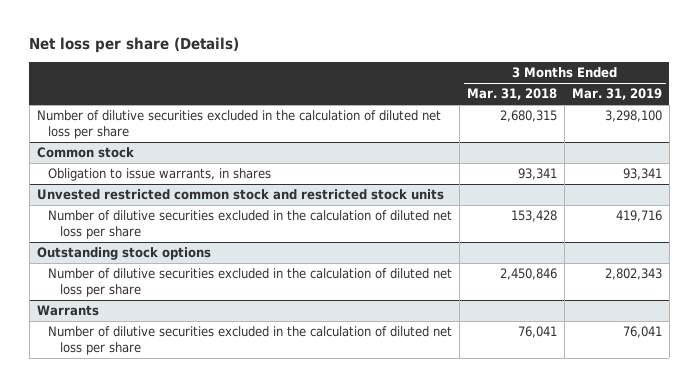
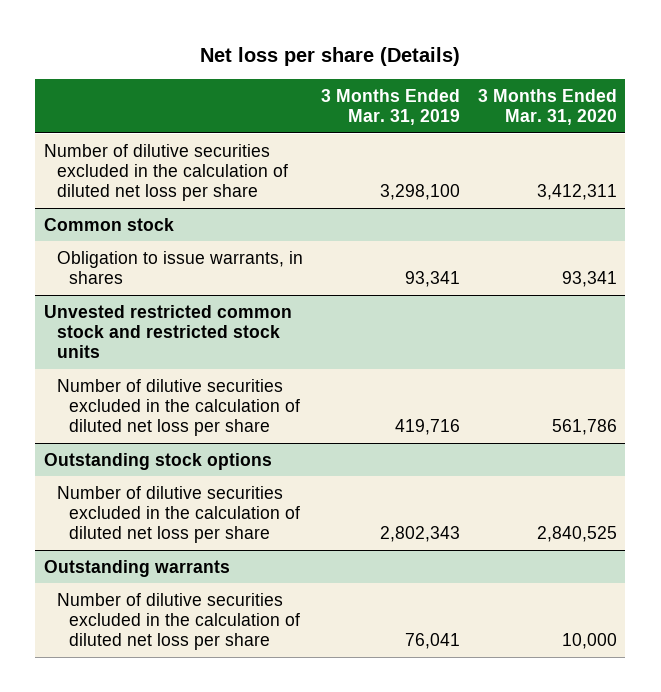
[467,88,558,101] Mar. 31, 2018 -> none
none -> [477,88,617,126] 3 Months Ended Mar. 31, 2020
[36,305,99,317] Warrants -> [44,559,231,577] Outstanding warrants

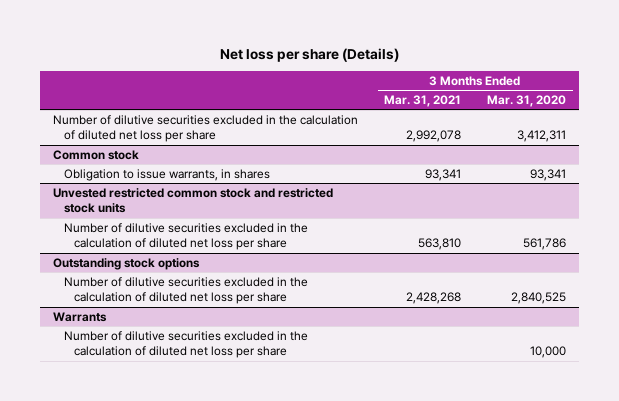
[320,88,460,126] 3 Months Ended Mar. 31, 2019 -> none
none -> [384,94,462,107] Mar. 31, 2021
[44,559,231,577] Outstanding warrants -> [52,311,107,322] Warrants

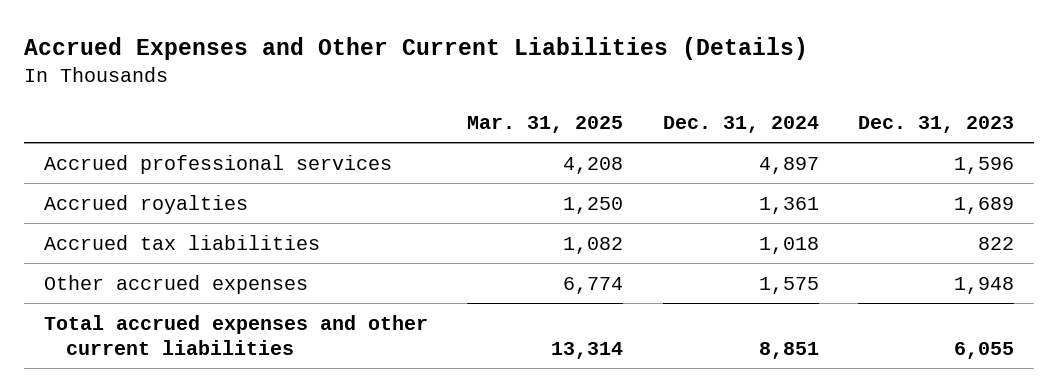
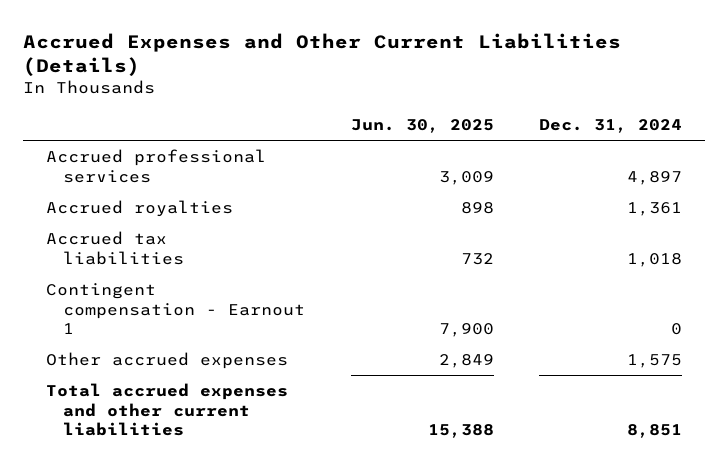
[467,115,624,133] Mar. 31, 2025 -> none
[858,115,1015,133] Dec. 31, 2023 -> none
none -> [350,118,494,133] Jun. 30, 2025
none -> [46,283,306,334] Contingent compensation - Earnout 1

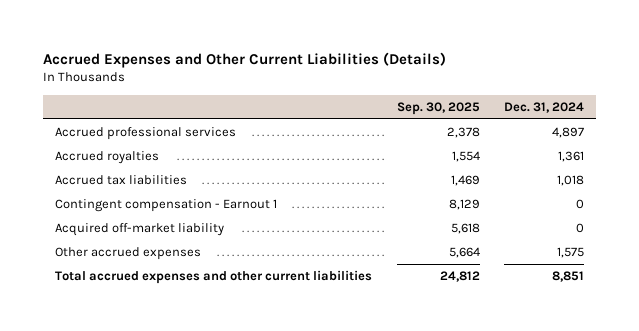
[350,118,494,133] Jun. 30, 2025 -> none
none -> [396,101,480,115] Sep. 30, 2025
none -> [55,223,225,237] Acquired off-market liability

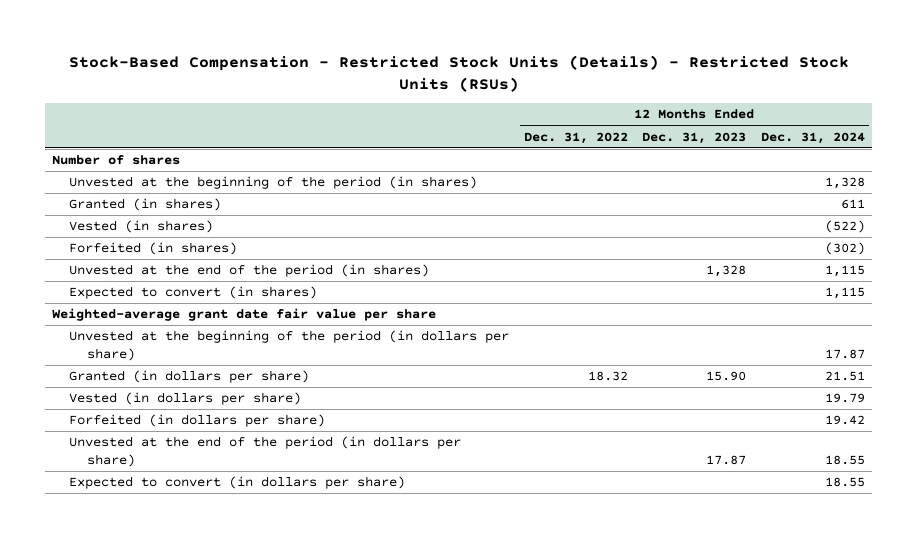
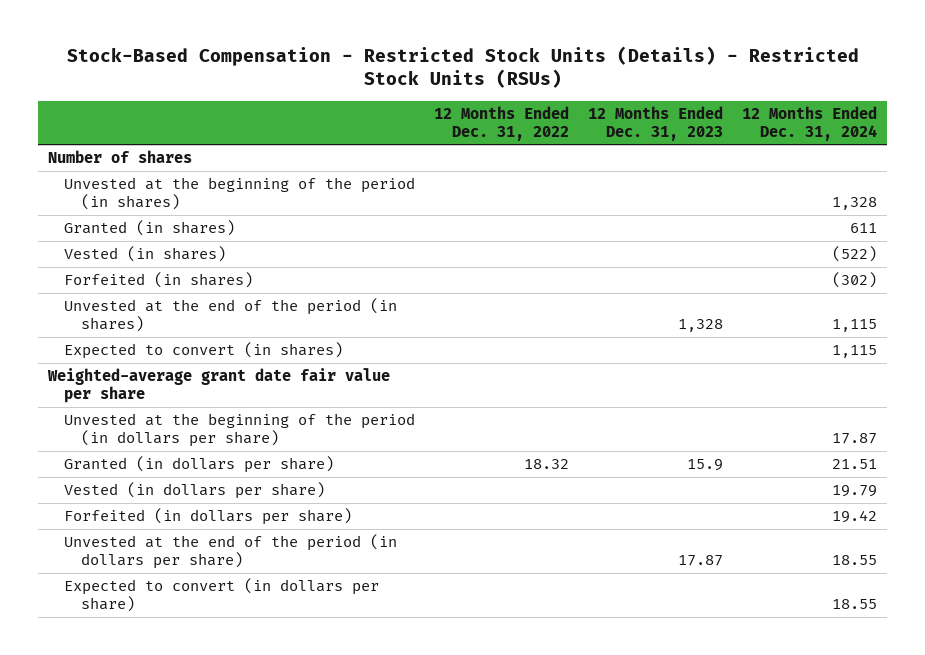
[706,371,747,382] 15.90 -> [687,459,724,472] 15.9

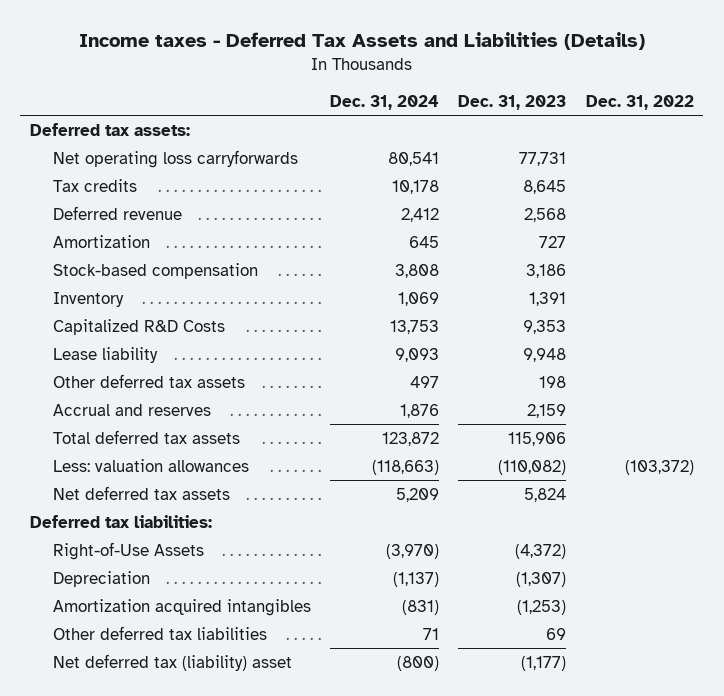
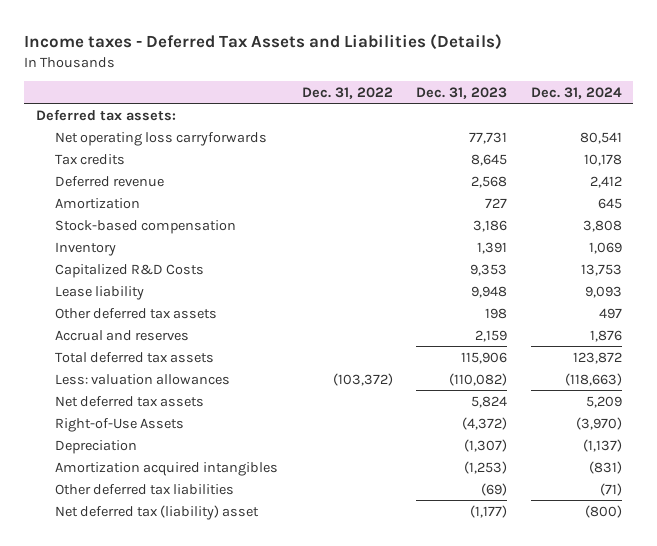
[30,514,213,528] Deferred tax liabilities: -> none
[423,627,440,640] 71 -> [599,482,622,496] (71)
[546,627,567,640] 69 -> [481,482,508,496] (69)

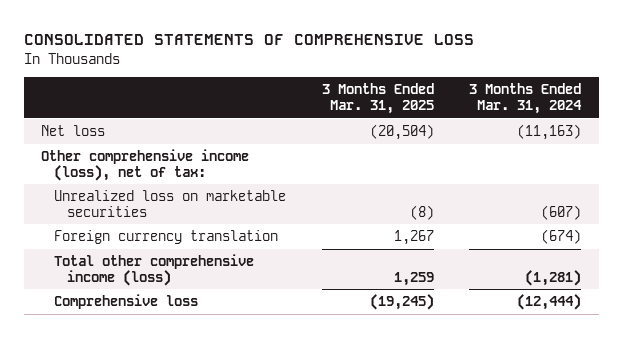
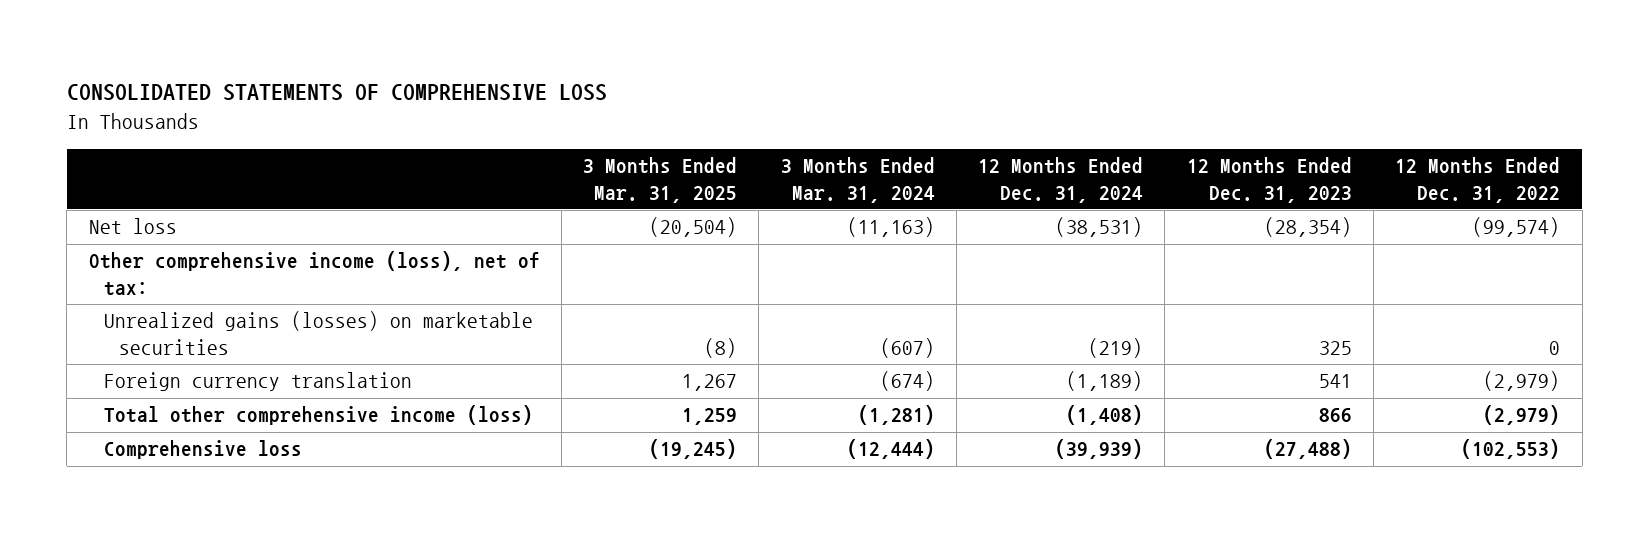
none -> [978,157,1144,203] 12 Months Ended Dec. 31, 2024
none -> [1186,157,1352,203] 12 Months Ended Dec. 31, 2023
none -> [1395,157,1561,203] 12 Months Ended Dec. 31, 2022
[54,190,287,217] Unrealized loss on marketable securities -> [103,311,533,356] Unrealized gains (losses) on marketable securities

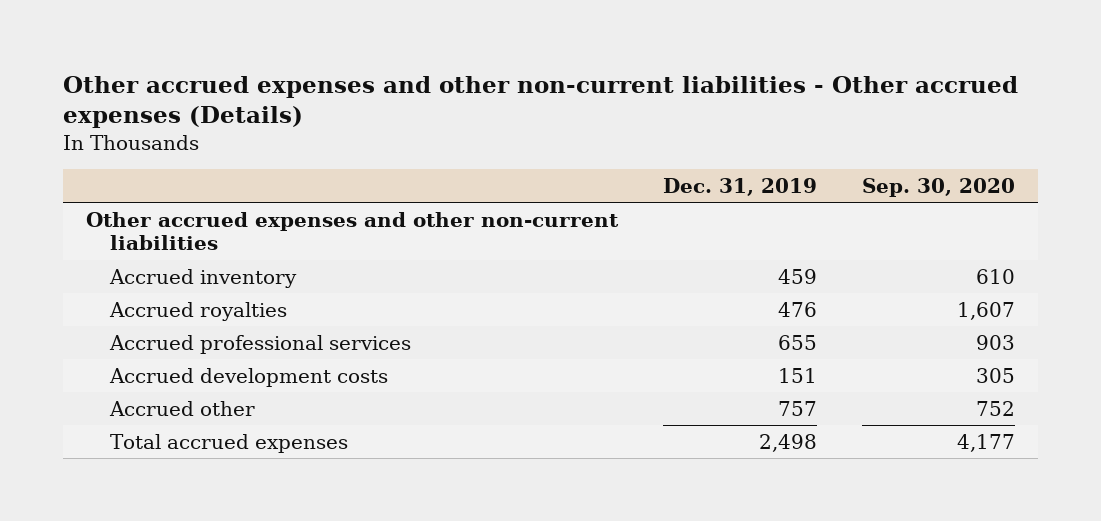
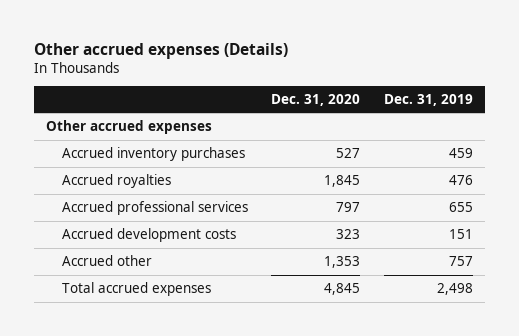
[63,76,1019,129] Other accrued expenses and other non-current liabilities - Other accrued expenses (Details) -> [34,42,289,59] Other accrued expenses (Details)
[861,177,1015,197] Sep. 30, 2020 -> none
none -> [271,93,361,106] Dec. 31, 2020
[85,211,619,251] Other accrued expenses and other non-current liabilities -> [45,120,212,135] Other accrued expenses
[108,268,297,288] Accrued inventory -> [61,147,245,162] Accrued inventory purchases

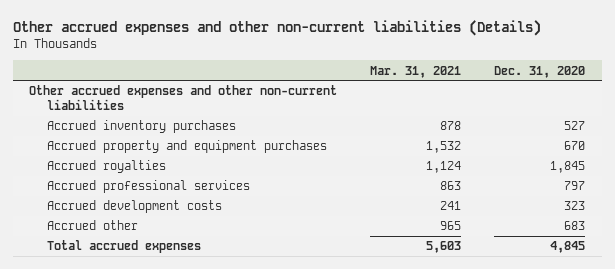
[34,42,289,59] Other accrued expenses (Details) -> [12,19,541,36] Other accrued expenses and other non-current liabilities (Details)
[383,93,473,106] Dec. 31, 2019 -> none
none -> [370,65,462,78] Mar. 31, 2021
[45,120,212,135] Other accrued expenses -> [29,85,338,111] Other accrued expenses and other non-current liabilities
none -> [47,140,328,154] Accrued property and equipment purchases
[324,256,361,269] 1,353 -> [564,221,586,231] 683

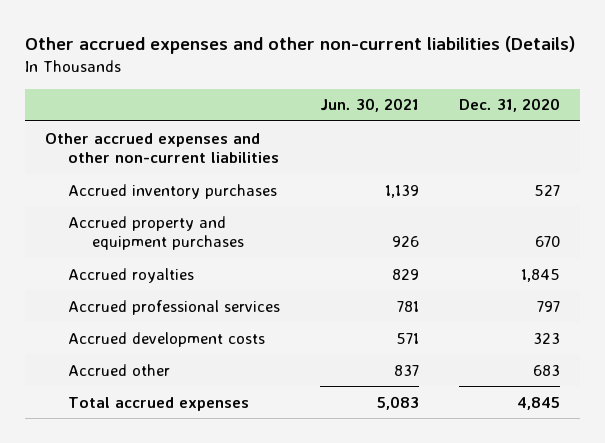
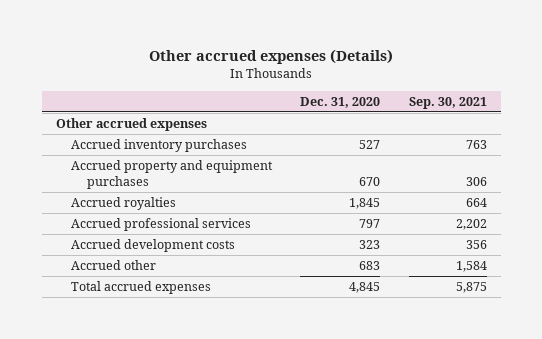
[24,36,575,55] Other accrued expenses and other non-current liabilities (Details) -> [149,49,394,65] Other accrued expenses (Details)
[320,98,420,113] Jun. 30, 2021 -> none
none -> [408,96,487,109] Sep. 30, 2021
[44,132,280,164] Other accrued expenses and other non-current liabilities -> [55,118,207,132] Other accrued expenses

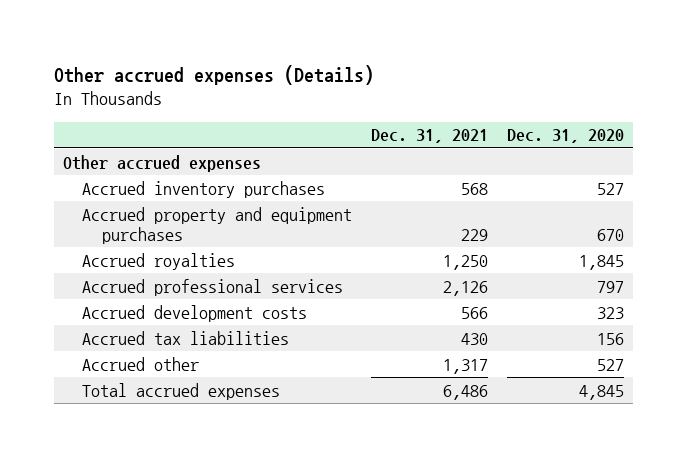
[408,96,487,109] Sep. 30, 2021 -> none
none -> [371,129,489,144] Dec. 31, 2021
none -> [82,330,290,345] Accrued tax liabilities
[359,261,381,271] 683 -> [596,358,624,371] 527

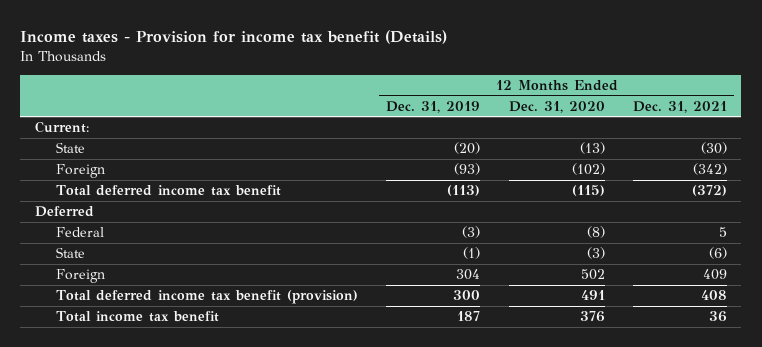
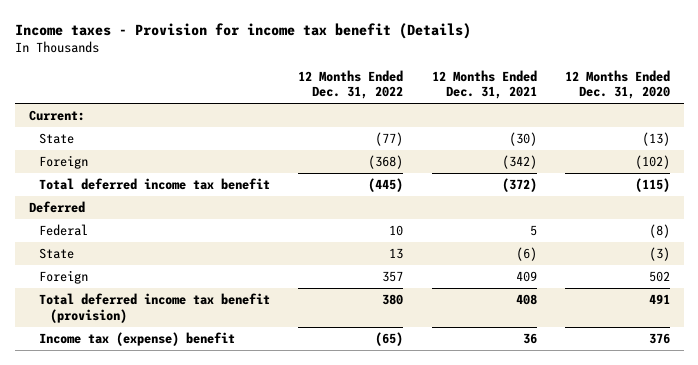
[386,100,481,113] Dec. 31, 2019 -> none
none -> [298,69,404,100] 12 Months Ended Dec. 31, 2022
[56,311,220,323] Total income tax benefit -> [39,331,236,346] Income tax (expense) benefit

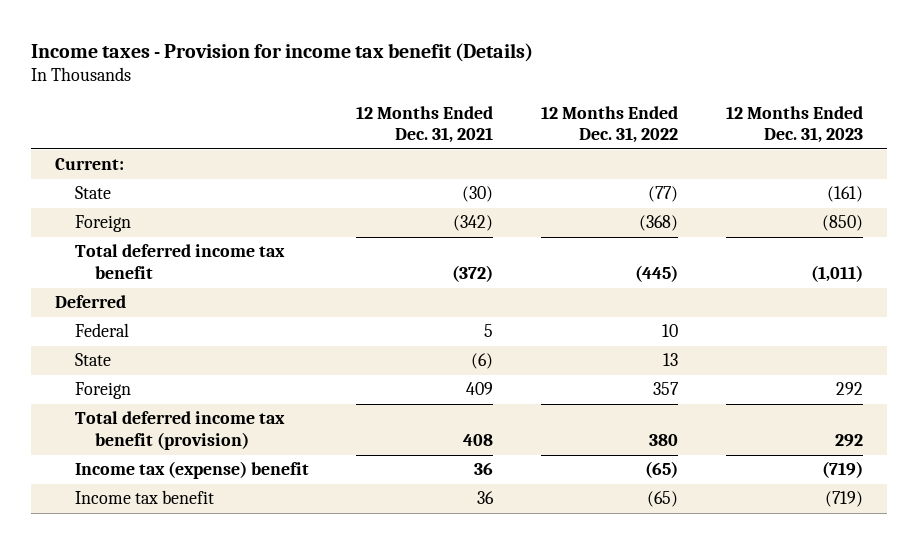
[564,69,670,100] 12 Months Ended Dec. 31, 2020 -> none
none -> [725,105,863,144] 12 Months Ended Dec. 31, 2023
none -> [74,490,214,505] Income tax benefit

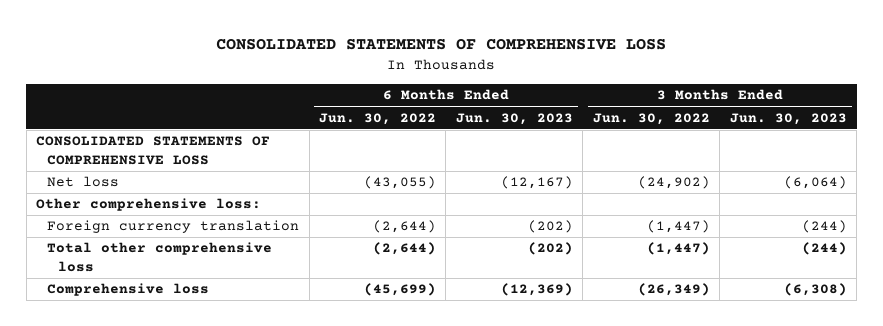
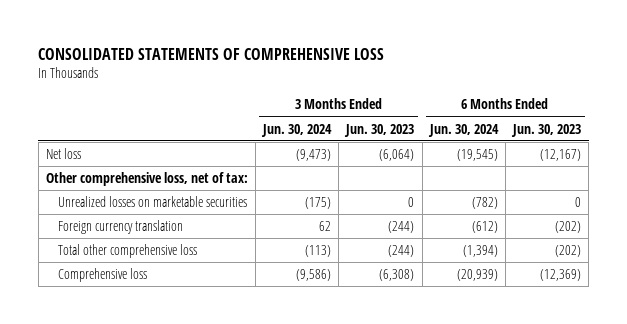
[319,112,437,125] Jun. 30, 2022 -> none
[592,112,710,125] Jun. 30, 2022 -> none
none -> [261,123,333,137] Jun. 30, 2024
none -> [427,123,499,137] Jun. 30, 2024
[36,136,271,165] CONSOLIDATED STATEMENTS OF COMPREHENSIVE LOSS -> none
[36,198,262,212] Other comprehensive loss: -> [45,172,248,187] Other comprehensive loss, net of tax:
none -> [57,196,247,208] Unrealized losses on marketable securities

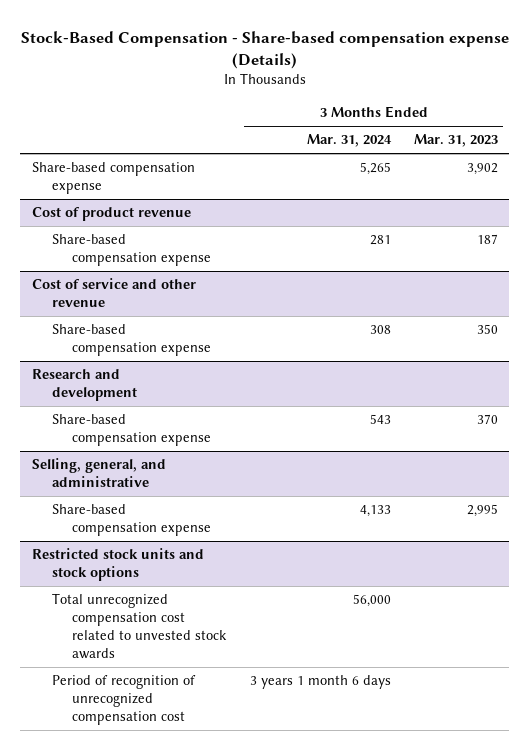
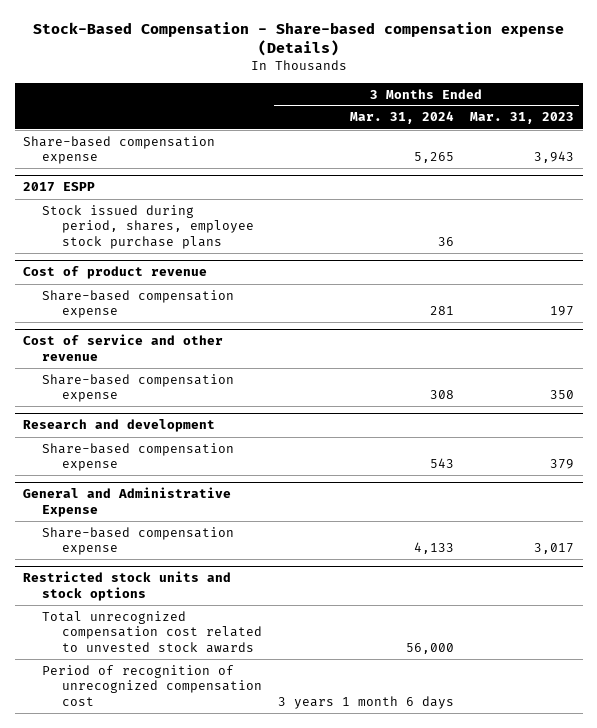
[466,163,498,176] 3,902 -> [534,151,575,164] 3,943
none -> [22,182,95,193] 2017 ESPP
none -> [42,204,254,249] Stock issued during period, shares, employee stock purchase plans
[476,234,498,245] 187 -> [550,306,575,317] 197
[476,414,498,425] 370 -> [550,459,575,470] 379
[31,458,166,488] Selling, general, and administrative -> [22,487,231,517] General and Administrative Expense
[466,504,498,518] 2,995 -> [534,543,575,555] 3,017

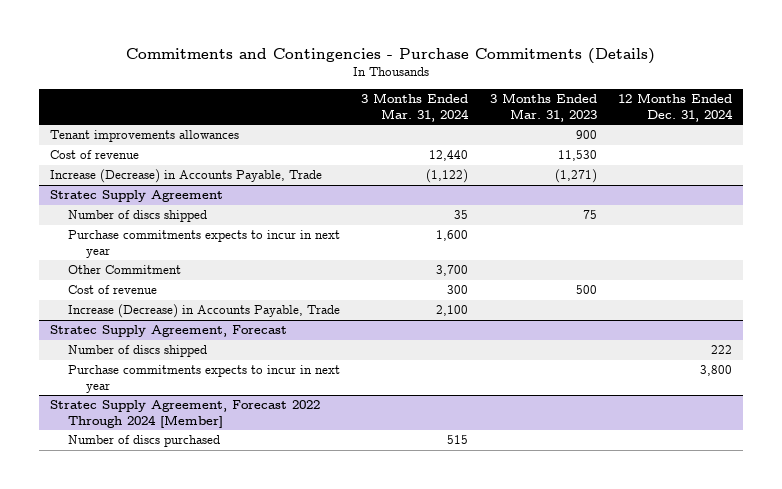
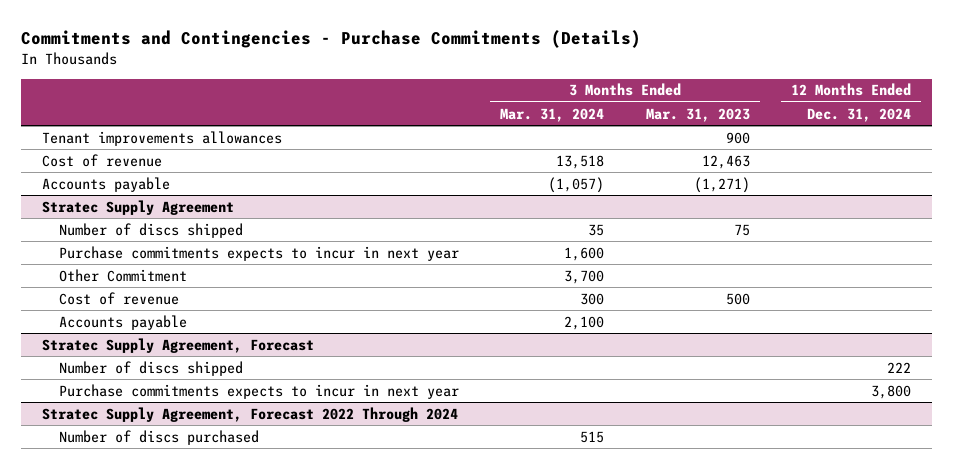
[429,150,469,162] 12,440 -> [556,154,605,169] 13,518
[557,150,597,162] 11,530 -> [701,154,750,169] 12,463
[49,169,322,184] Increase (Decrease) in Accounts Payable, Trade -> [41,176,170,192] Accounts payable
[426,169,469,184] (1,122) -> [548,176,605,193] (1,057)
[67,304,340,319] Increase (Decrease) in Accounts Payable, Trade -> [59,314,188,330] Accounts payable
[49,400,320,428] Stratec Supply Agreement, Forecast 2022 Through 2024 [Member] -> [41,406,458,422] Stratec Supply Agreement, Forecast 2022 Through 2024

